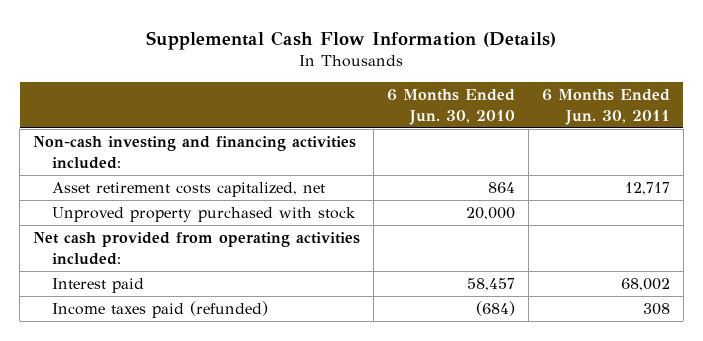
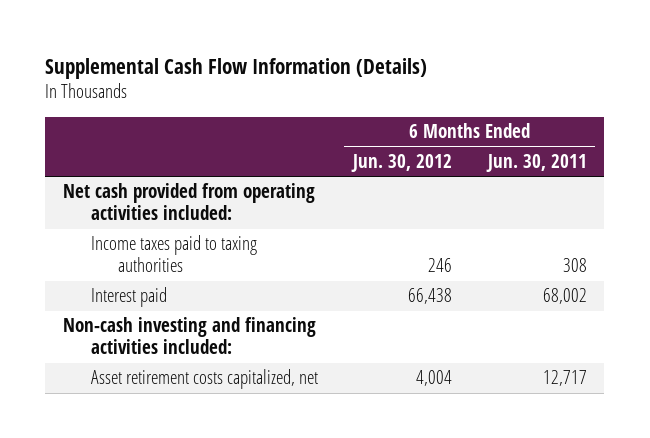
[386,89,515,125] 6 Months Ended Jun. 30, 2010 -> none
none -> [351,153,453,172] Jun. 30, 2012
[51,207,356,223] Unproved property purchased with stock -> none
none -> [90,235,257,273] Income taxes paid to taxing authorities
[51,301,268,319] Income taxes paid (refunded) -> none
[33,136,357,169] Non-cash investing and financing activities included: -> [63,317,317,355] Non-cash investing and financing activities included:
[51,182,325,198] Asset retirement costs capitalized, net -> [90,369,318,390] Asset retirement costs capitalized, net

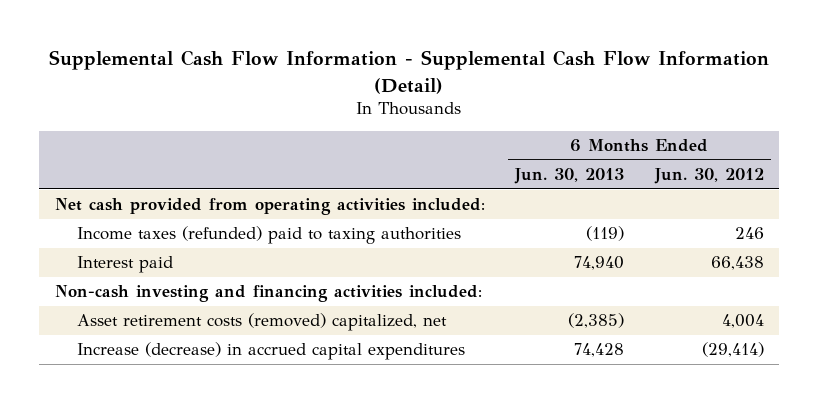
[45,57,428,79] Supplemental Cash Flow Information (Details) -> [49,50,770,94] Supplemental Cash Flow Information - Supplemental Cash Flow Information (Detail)
[485,153,587,172] Jun. 30, 2011 -> none
none -> [514,168,625,185] Jun. 30, 2013
[90,235,257,273] Income taxes paid to taxing authorities -> [77,226,462,245] Income taxes (refunded) paid to taxing authorities
[90,369,318,390] Asset retirement costs capitalized, net -> [77,313,448,332] Asset retirement costs (removed) capitalized, net
none -> [77,342,466,361] Increase (decrease) in accrued capital expenditures

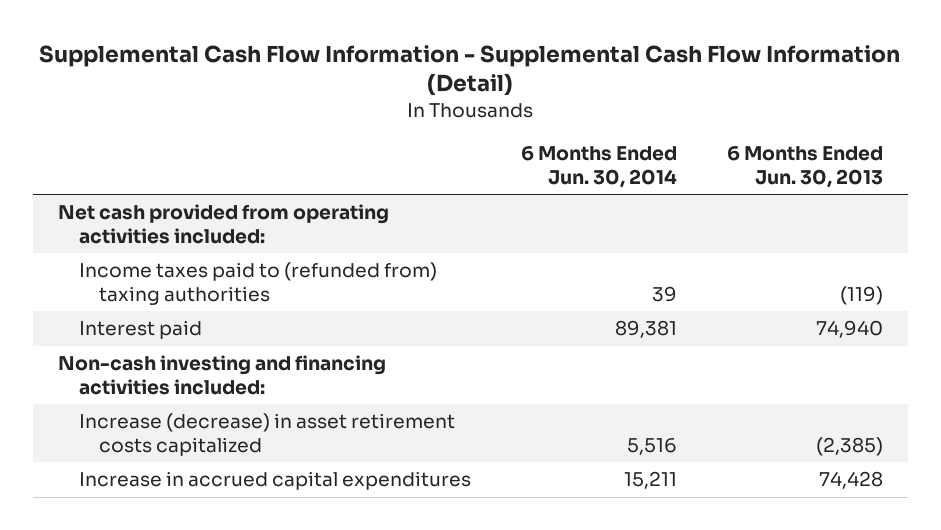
[653,168,764,185] Jun. 30, 2012 -> none
none -> [520,146,677,188] 6 Months Ended Jun. 30, 2014
[77,226,462,245] Income taxes (refunded) paid to taxing authorities -> [78,262,437,305] Income taxes paid to (refunded from) taxing authorities
[77,313,448,332] Asset retirement costs (removed) capitalized, net -> [78,413,455,456] Increase (decrease) in asset retirement costs capitalized
[77,342,466,361] Increase (decrease) in accrued capital expenditures -> [78,471,471,491] Increase in accrued capital expenditures

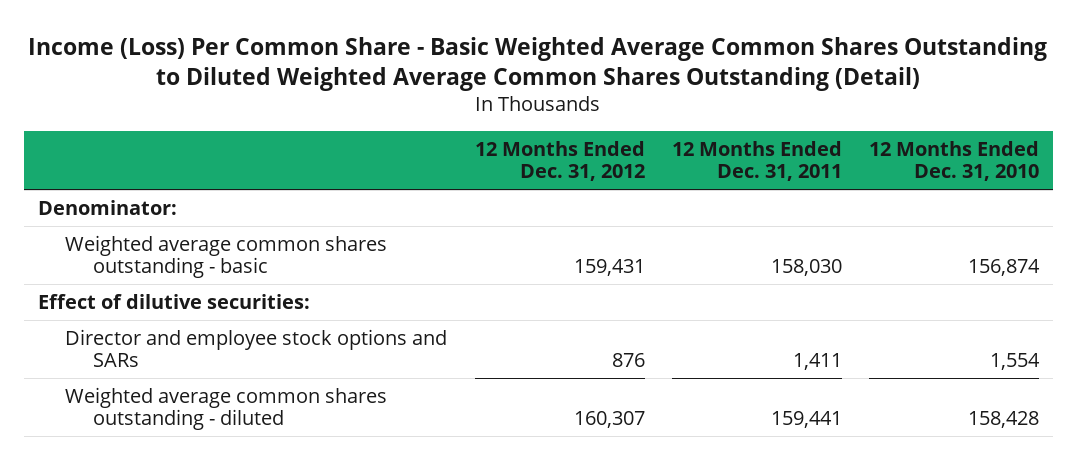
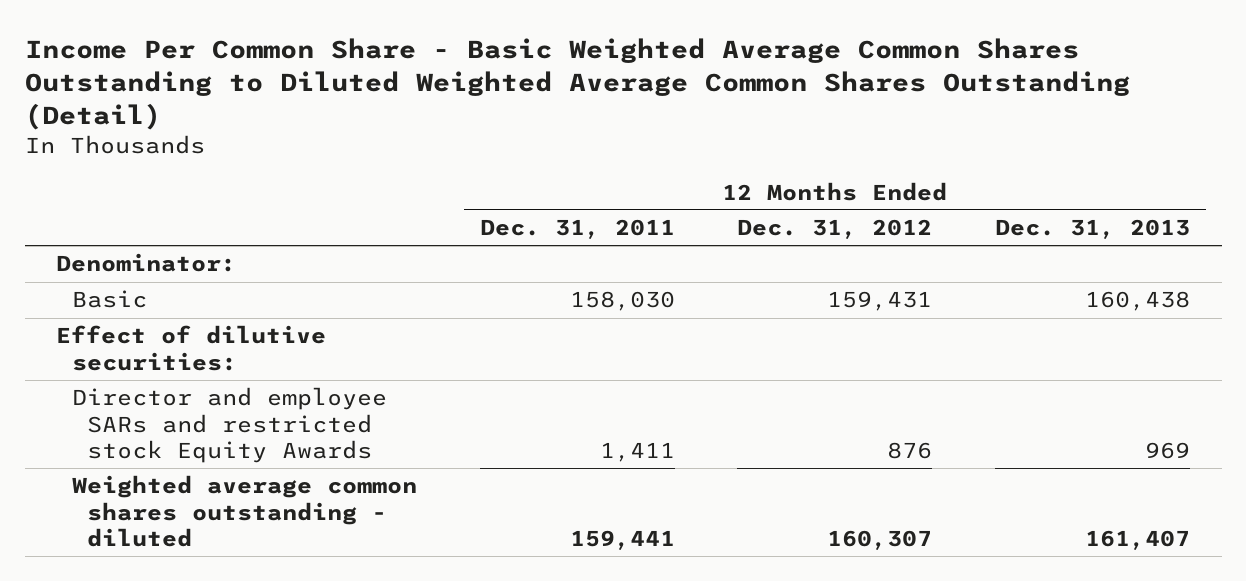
[28,36,1048,91] Income (Loss) Per Common Share - Basic Weighted Average Common Shares Outstanding to Diluted Weighted Average Common Shares Outstanding (Detail) -> [24,37,1130,131] Income Per Common Share - Basic Weighted Average Common Shares Outstanding to Diluted Weighted Average Common Shares Outstanding (Detail)
[869,140,1040,182] 12 Months Ended Dec. 31, 2010 -> none
none -> [995,219,1191,240] Dec. 31, 2013
[65,234,388,279] Weighted average common shares outstanding - basic -> [71,290,147,309] Basic
[65,328,448,368] Director and employee stock options and SARs -> [71,387,387,464] Director and employee SARs and restricted stock Equity Awards

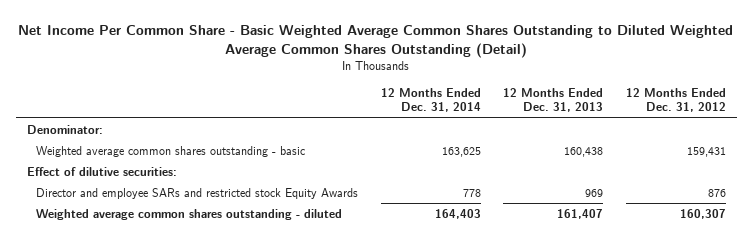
[24,37,1130,131] Income Per Common Share - Basic Weighted Average Common Shares Outstanding to Diluted Weighted Average Common Shares Outstanding (Detail) -> [18,24,734,58] Net Income Per Common Share - Basic Weighted Average Common Shares Outstanding to Diluted Weighted Average Common Shares Outstanding (Detail)
[479,219,675,240] Dec. 31, 2011 -> none
none -> [380,87,481,113] 12 Months Ended Dec. 31, 2014
[71,290,147,309] Basic -> [36,145,306,157] Weighted average common shares outstanding - basic

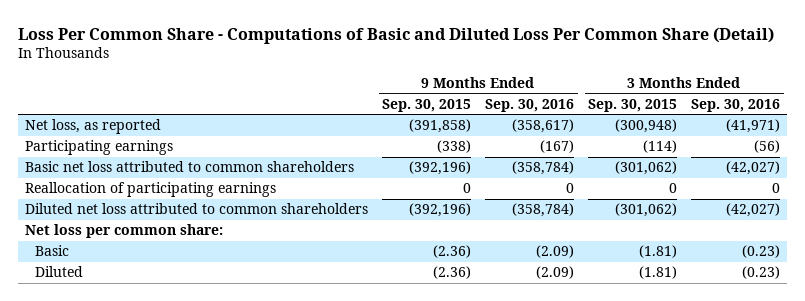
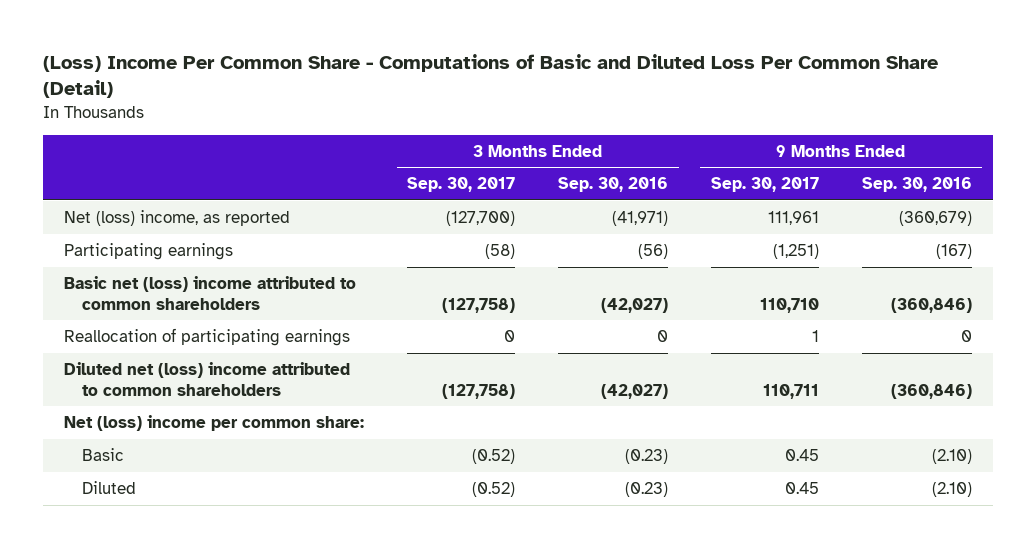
[18,26,775,44] Loss Per Common Share - Computations of Basic and Diluted Loss Per Common Share (Detail) -> [43,54,939,99] (Loss) Income Per Common Share - Computations of Basic and Diluted Loss Per Common Share (Detail)
[382,98,472,112] Sep. 30, 2015 -> none
[588,98,678,112] Sep. 30, 2015 -> none
none -> [407,177,516,193] Sep. 30, 2017
none -> [710,177,819,193] Sep. 30, 2017
[25,119,162,135] Net loss, as reported -> [64,210,291,227] Net (loss) income, as reported
[512,119,575,134] (358,617) -> [898,211,972,227] (360,679)
[25,161,355,173] Basic net loss attributed to common shareholders -> [64,276,357,310] Basic net (loss) income attributed to common shareholders
[512,161,575,176] (358,784) -> [890,297,972,313] (360,846)
[25,203,369,215] Diluted net loss attributed to common shareholders -> [64,362,351,396] Diluted net (loss) income attributed to common shareholders
[512,203,575,218] (358,784) -> [890,383,972,399] (360,846)
[25,224,224,239] Net loss per common share: -> [64,415,365,432] Net (loss) income per common share:
[536,245,575,259] (2.09) -> [931,449,972,465] (2.10)
[536,266,575,280] (2.09) -> [931,482,972,498] (2.10)

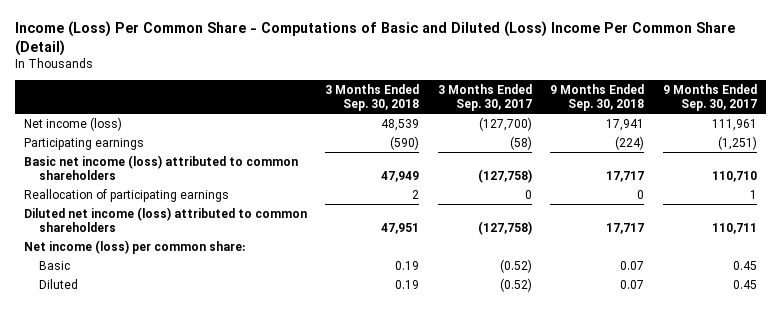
[43,54,939,99] (Loss) Income Per Common Share - Computations of Basic and Diluted Loss Per Common Share (Detail) -> [14,21,735,56] Income (Loss) Per Common Share - Computations of Basic and Diluted (Loss) Income Per Common Share (Detail)
[558,177,669,193] Sep. 30, 2016 -> none
[861,177,972,193] Sep. 30, 2016 -> none
none -> [325,83,420,112] 3 Months Ended Sep. 30, 2018
none -> [550,83,645,112] 9 Months Ended Sep. 30, 2018
[64,210,291,227] Net (loss) income, as reported -> [23,116,122,131] Net income (loss)
[64,276,357,310] Basic net (loss) income attributed to common shareholders -> [23,154,298,180] Basic net income (loss) attributed to common shareholders
[64,362,351,396] Diluted net (loss) income attributed to common shareholders -> [23,206,307,232] Diluted net income (loss) attributed to common shareholders
[64,415,365,432] Net (loss) income per common share: -> [23,239,245,254] Net income (loss) per common share:

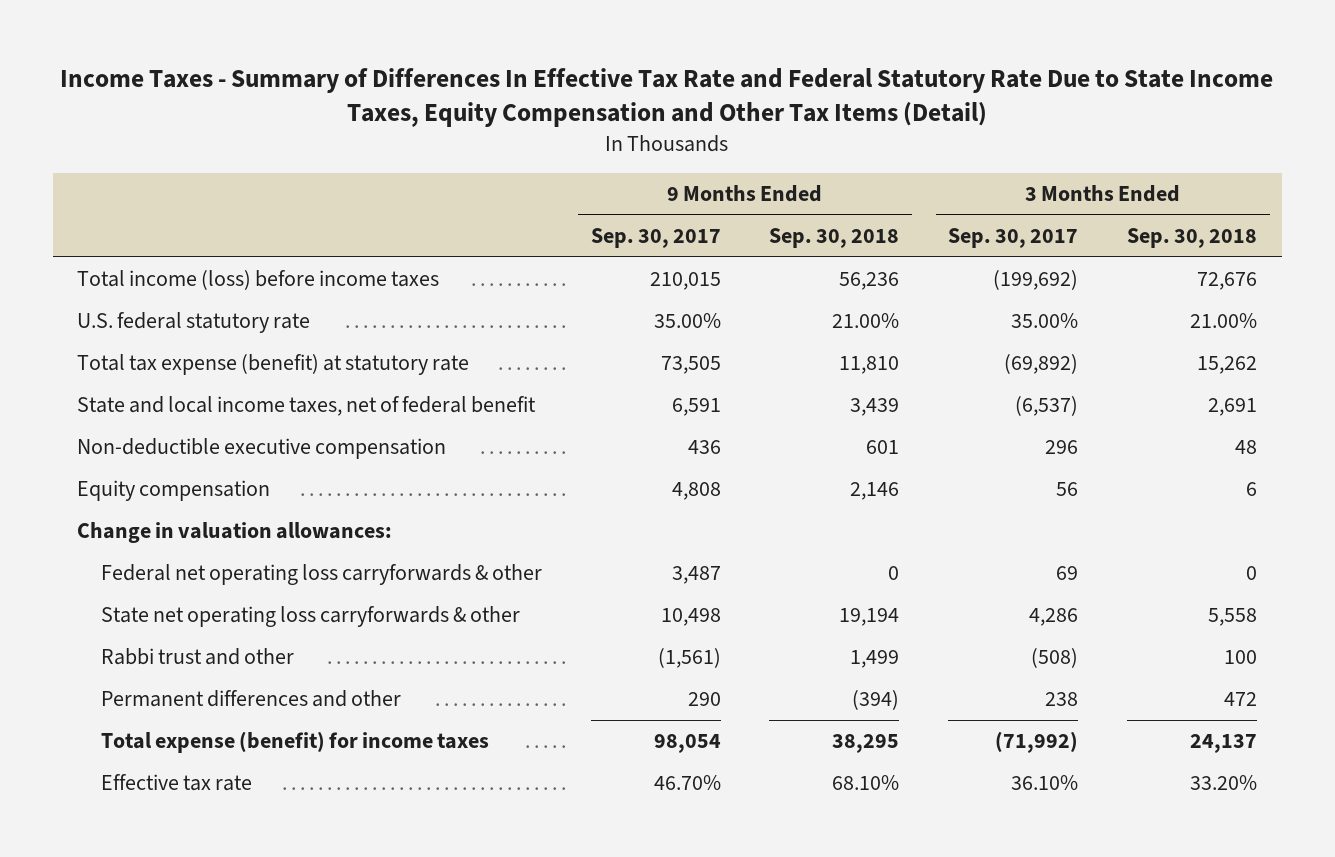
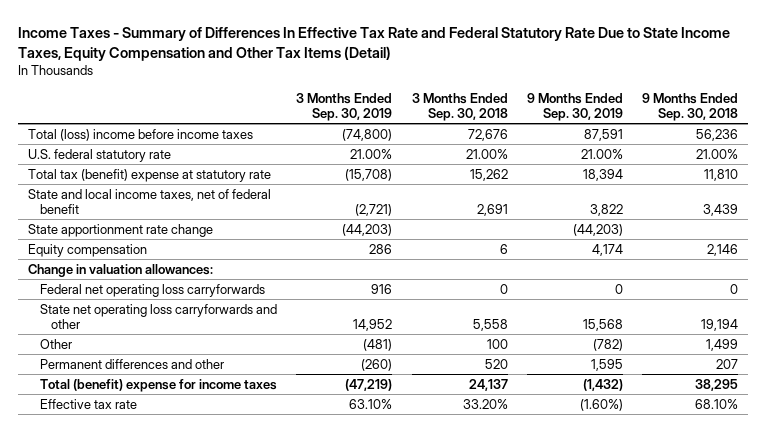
[590,228,721,249] Sep. 30, 2017 -> none
[948,228,1079,249] Sep. 30, 2017 -> none
none -> [296,92,393,121] 3 Months Ended Sep. 30, 2019
none -> [526,92,623,121] 9 Months Ended Sep. 30, 2019
[77,270,440,291] Total income (loss) before income taxes -> [28,128,254,141] Total (loss) income before income taxes
[77,354,470,376] Total tax expense (benefit) at statutory rate -> [28,168,272,182] Total tax (benefit) expense at statutory rate
[77,438,447,460] Non-deductible executive compensation -> none
none -> [28,223,214,237] State apportionment rate change
[100,564,542,586] Federal net operating loss carryforwards & other -> [39,283,265,297] Federal net operating loss carryforwards
[100,606,520,628] State net operating loss carryforwards & other -> [39,303,277,329] State net operating loss carryforwards and other
[100,648,294,666] Rabbi trust and other -> [39,338,72,349] Other
[852,690,900,711] (394) -> [716,358,739,369] 207
[1224,692,1258,707] 472 -> [484,358,508,369] 520
[100,731,489,754] Total expense (benefit) for income taxes -> [39,378,277,392] Total (benefit) expense for income taxes

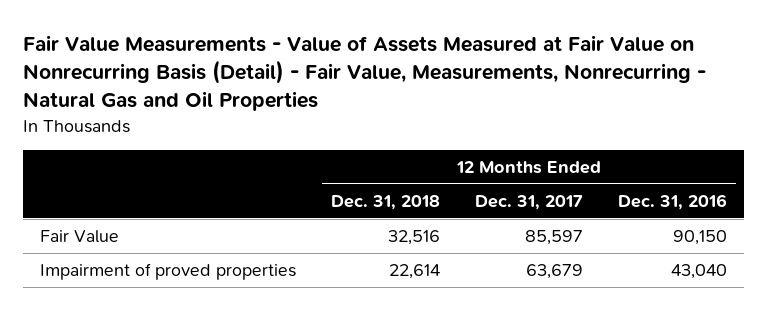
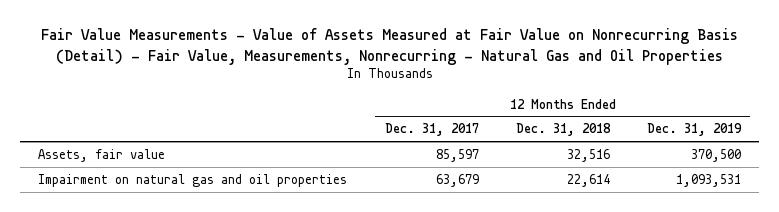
[617,193,727,210] Dec. 31, 2016 -> none
none -> [646,123,742,137] Dec. 31, 2019
[40,230,120,244] Fair Value -> [38,148,166,162] Assets, fair value
[40,263,297,281] Impairment of proved properties -> [38,173,348,187] Impairment on natural gas and oil properties

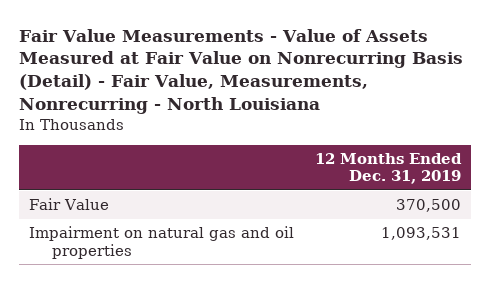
[40,28,738,65] Fair Value Measurements - Value of Assets Measured at Fair Value on Nonrecurring Basis (Detail) - Fair Value, Measurements, Nonrecurring - Natural Gas and Oil Properties -> [18,28,463,115] Fair Value Measurements - Value of Assets Measured at Fair Value on Nonrecurring Basis (Detail) - Fair Value, Measurements, Nonrecurring - North Louisiana
[384,123,479,137] Dec. 31, 2017 -> none
[515,123,611,137] Dec. 31, 2018 -> none
[38,148,166,162] Assets, fair value -> [29,198,110,211] Fair Value

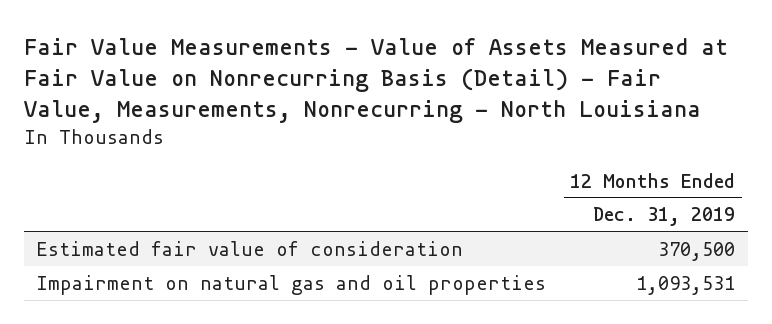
[29,198,110,211] Fair Value -> [36,240,464,256] Estimated fair value of consideration

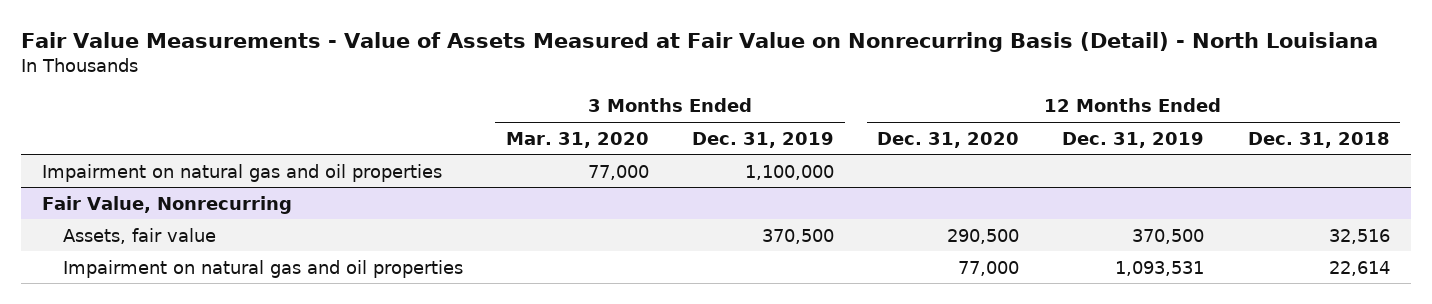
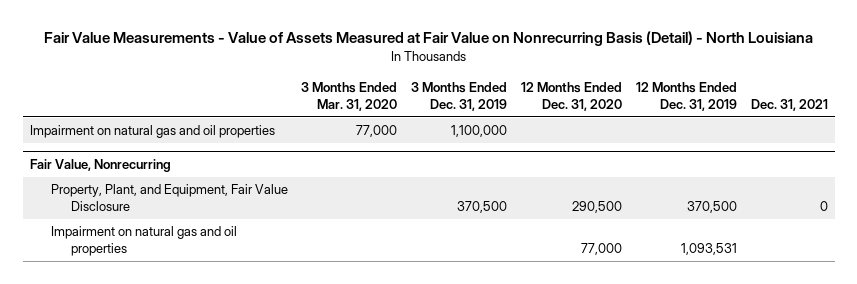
[1247,131,1390,148] Dec. 31, 2018 -> none
none -> [750,98,828,111] Dec. 31, 2021
[62,227,216,244] Assets, fair value -> [50,184,288,212] Property, Plant, and Equipment, Fair Value Disclosure

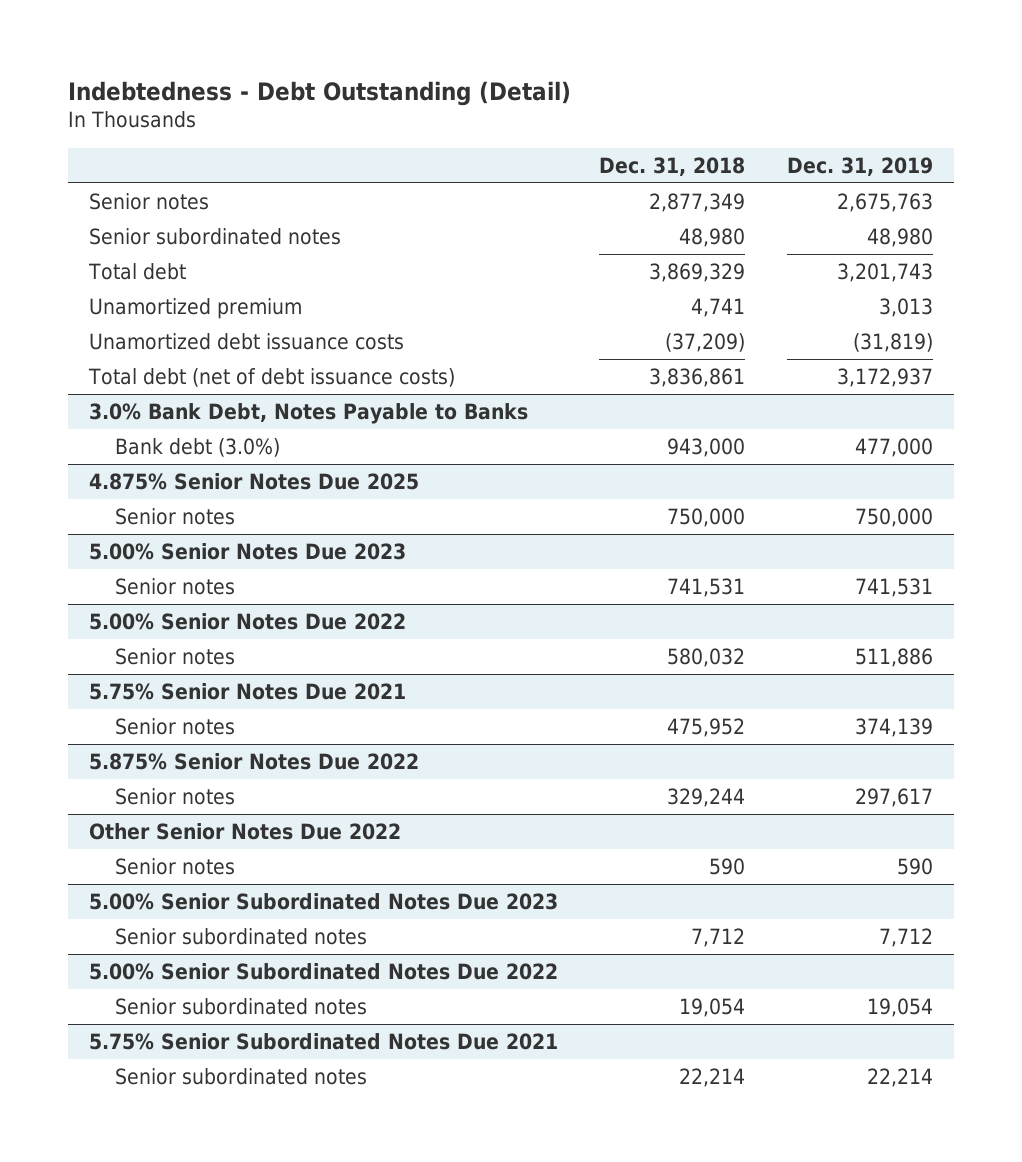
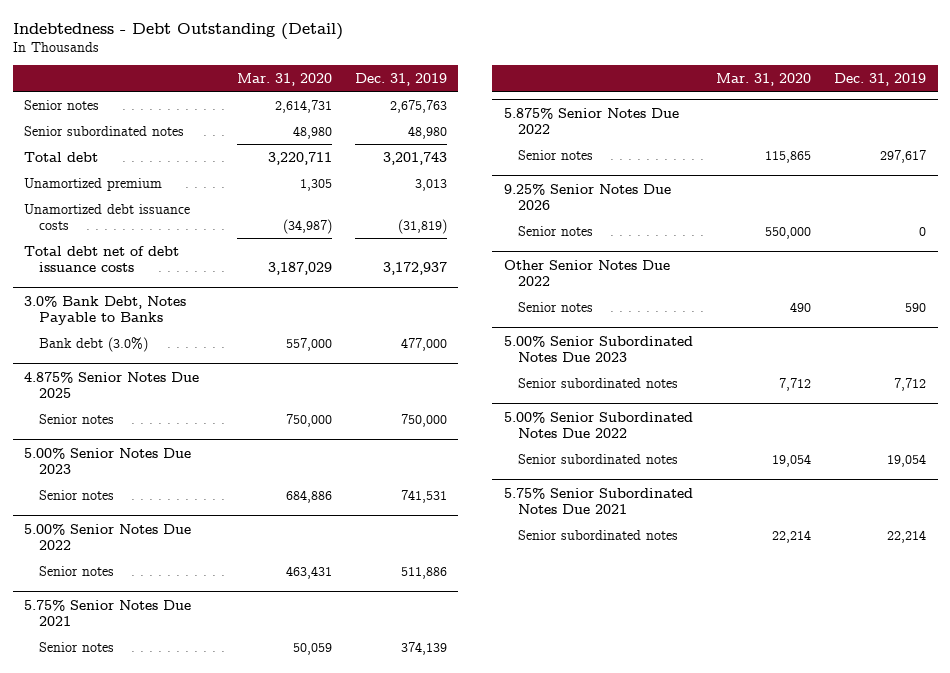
[599,156,746,176] Dec. 31, 2018 -> none
none -> [236,72,332,86] Mar. 31, 2020
[87,368,455,388] Total debt (net of debt issuance costs) -> [24,245,180,272] Total debt net of debt issuance costs
none -> [503,183,671,210] 9.25% Senior Notes Due 2026
none -> [518,225,594,236] Senior notes

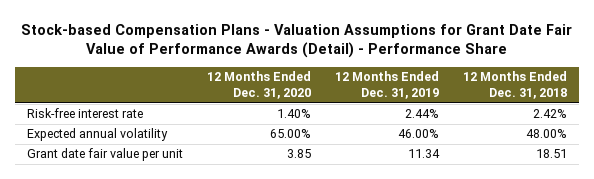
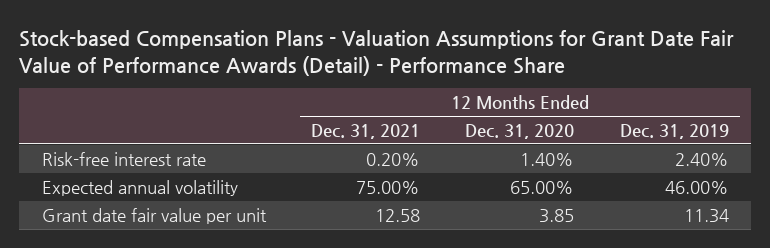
[462,71,567,100] 12 Months Ended Dec. 31, 2018 -> none
none -> [311,123,421,139] Dec. 31, 2021
[404,109,439,119] 2.44% -> [674,152,729,166] 2.40%

